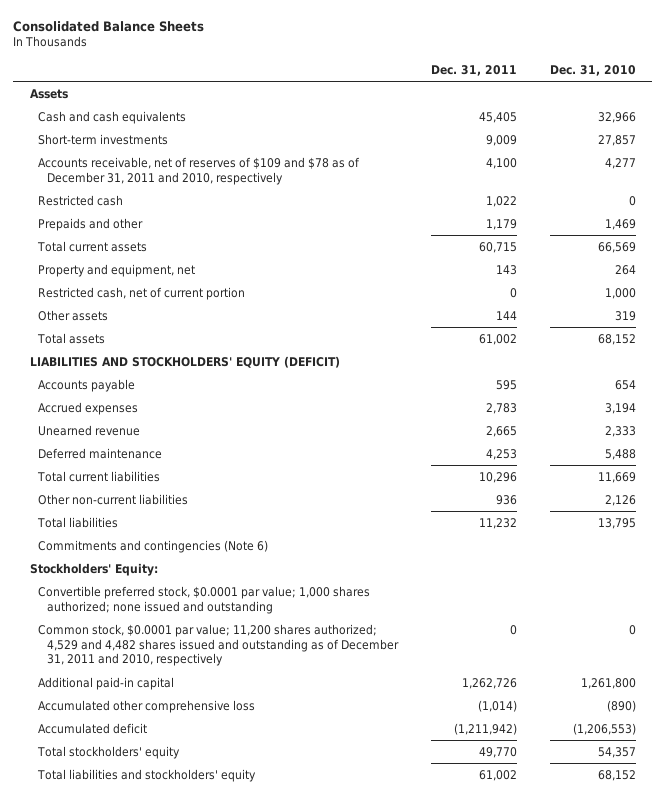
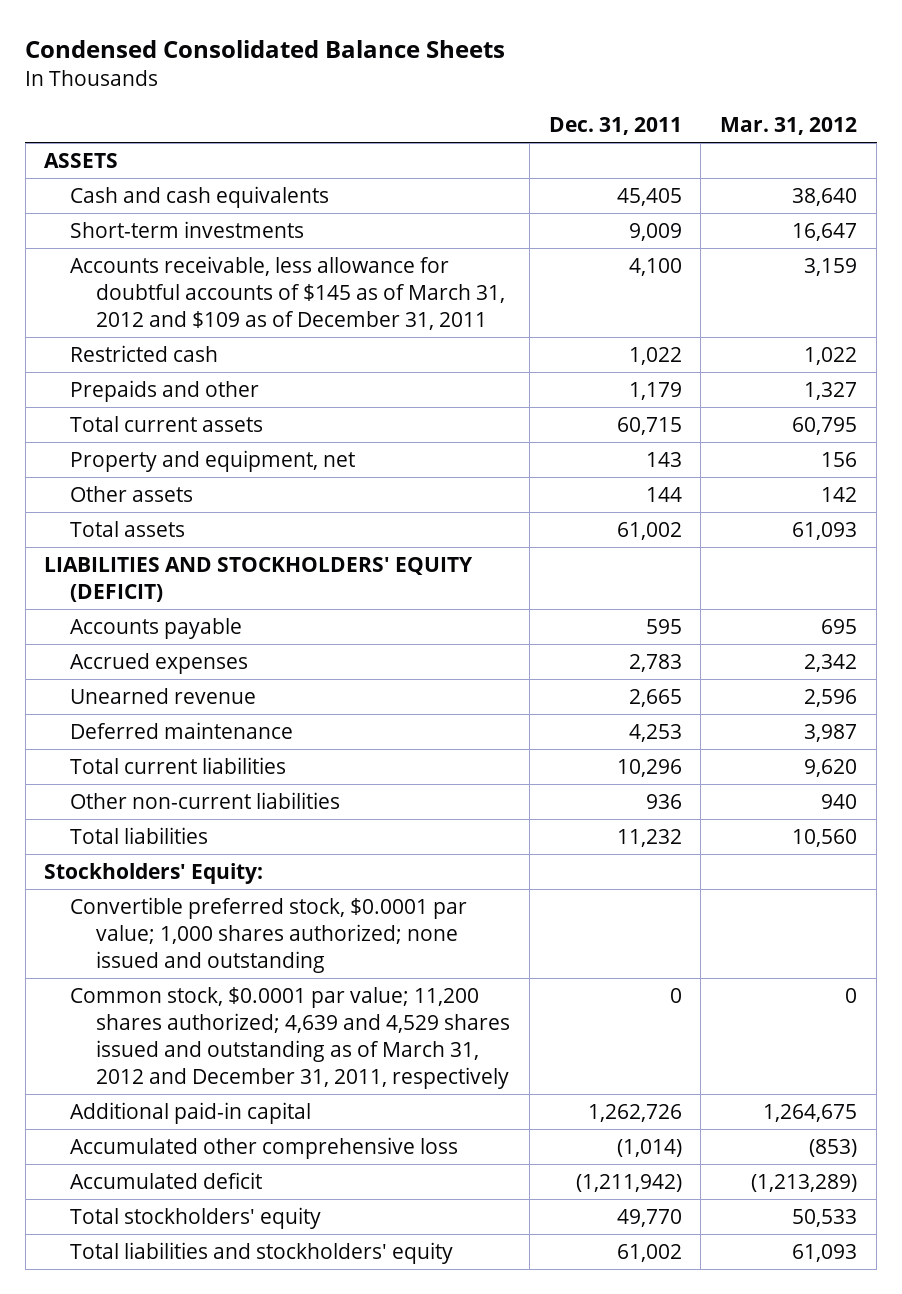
[13,20,205,32] Consolidated Balance Sheets -> [25,39,506,58] Condensed Consolidated Balance Sheets
[549,64,636,76] Dec. 31, 2010 -> none
none -> [720,117,858,136] Mar. 31, 2012
[29,88,68,99] Assets -> [44,152,119,168] ASSETS
[38,156,361,185] Accounts receivable, net of reserves of $109 and $78 as of December 31, 2011 and 2010, respectively -> [70,255,506,331] Accounts receivable, less allowance for doubtful accounts of $145 as of March 31, 2012 and $109 as of December 31, 2011
[38,286,246,300] Restricted cash, net of current portion -> none
[38,539,269,553] Commitments and contingencies (Note 6) -> none
[38,623,399,667] Common stock, $0.0001 par value; 11,200 shares authorized; 4,529 and 4,482 shares issued and outstanding as of December 31, 2011 and 2010, respectively -> [70,986,511,1090] Common stock, $0.0001 par value; 11,200 shares authorized; 4,639 and 4,529 shares issued and outstanding as of March 31, 2012 and December 31, 2011, respectively

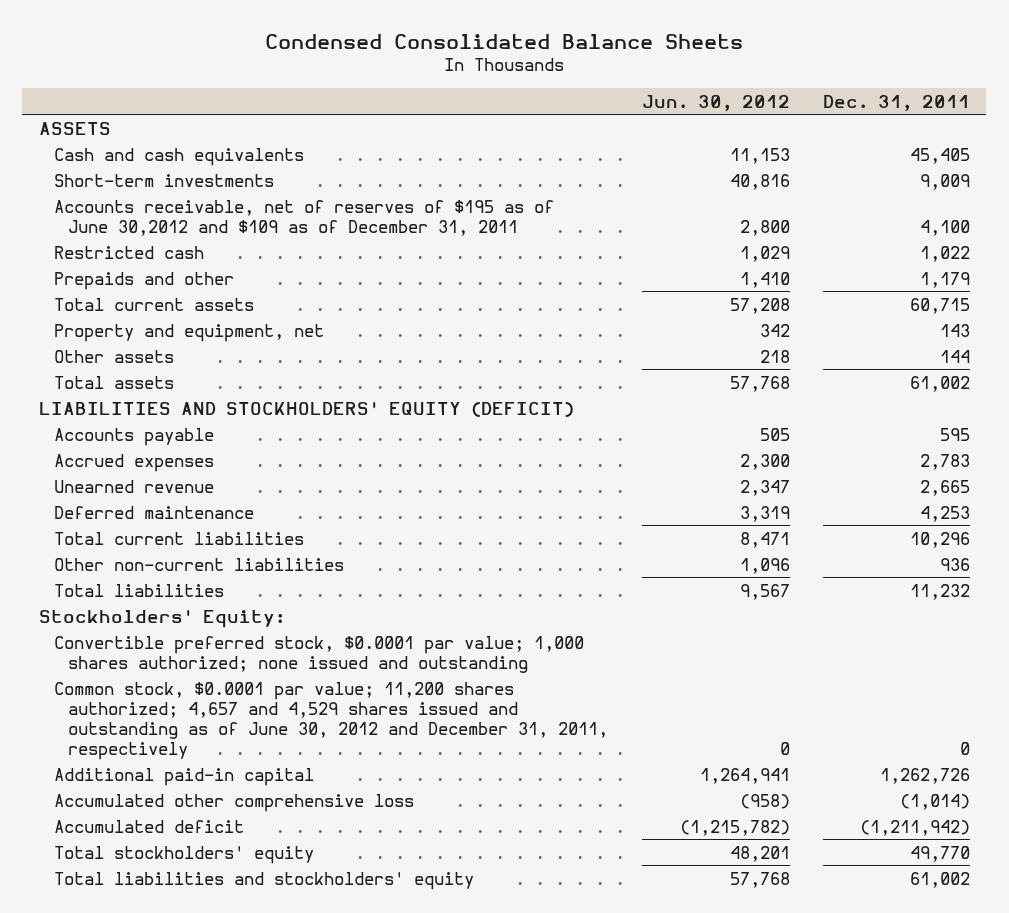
[720,117,858,136] Mar. 31, 2012 -> none
none -> [641,94,790,111] Jun. 30, 2012
[70,255,506,331] Accounts receivable, less allowance for doubtful accounts of $145 as of March 31, 2012 and $109 as of December 31, 2011 -> [53,199,554,236] Accounts receivable, net of reserves of $195 as of June 30,2012 and $109 as of December 31, 2011
[70,986,511,1090] Common stock, $0.0001 par value; 11,200 shares authorized; 4,639 and 4,529 shares issued and outstanding as of March 31, 2012 and December 31, 2011, respectively -> [53,681,609,760] Common stock, $0.0001 par value; 11,200 shares authorized; 4,657 and 4,529 shares issued and outstanding as of June 30, 2012 and December 31, 2011, respectively

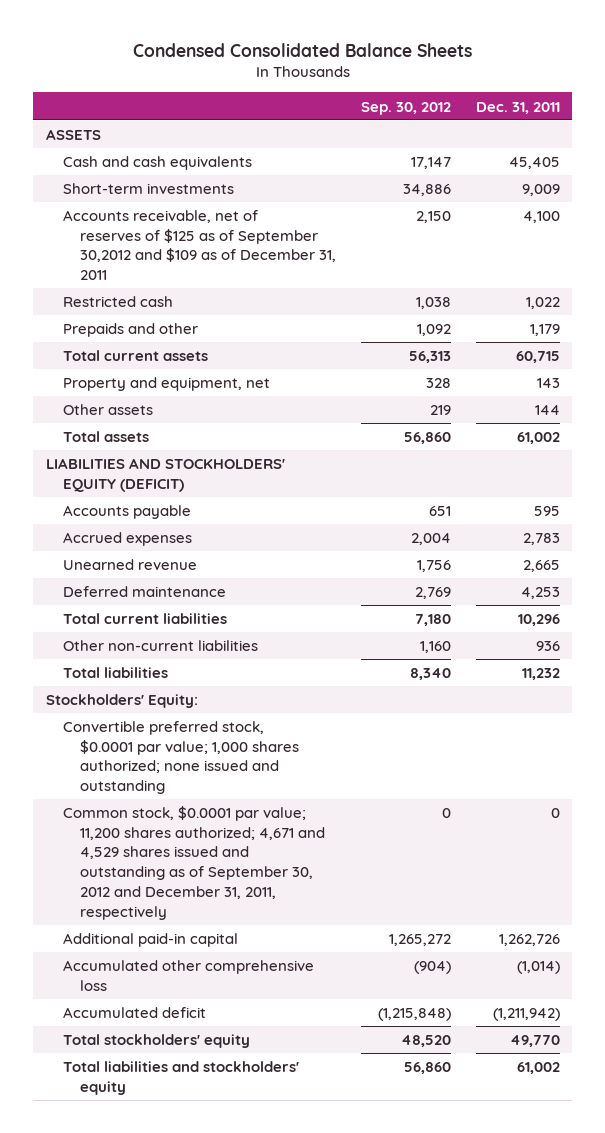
[641,94,790,111] Jun. 30, 2012 -> none
none -> [360,101,451,115] Sep. 30, 2012
[53,199,554,236] Accounts receivable, net of reserves of $195 as of June 30,2012 and $109 as of December 31, 2011 -> [62,210,337,281] Accounts receivable, net of reserves of $125 as of September 30,2012 and $109 as of December 31, 2011
[53,681,609,760] Common stock, $0.0001 par value; 11,200 shares authorized; 4,657 and 4,529 shares issued and outstanding as of June 30, 2012 and December 31, 2011, respectively -> [62,806,326,920] Common stock, $0.0001 par value; 11,200 shares authorized; 4,671 and 4,529 shares issued and outstanding as of September 30, 2012 and December 31, 2011, respectively

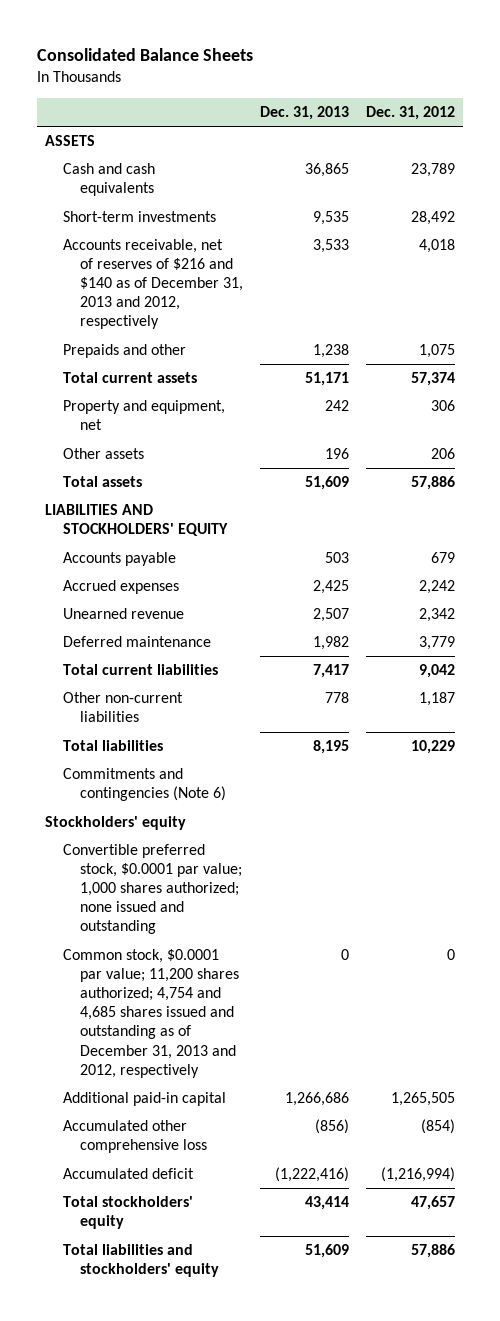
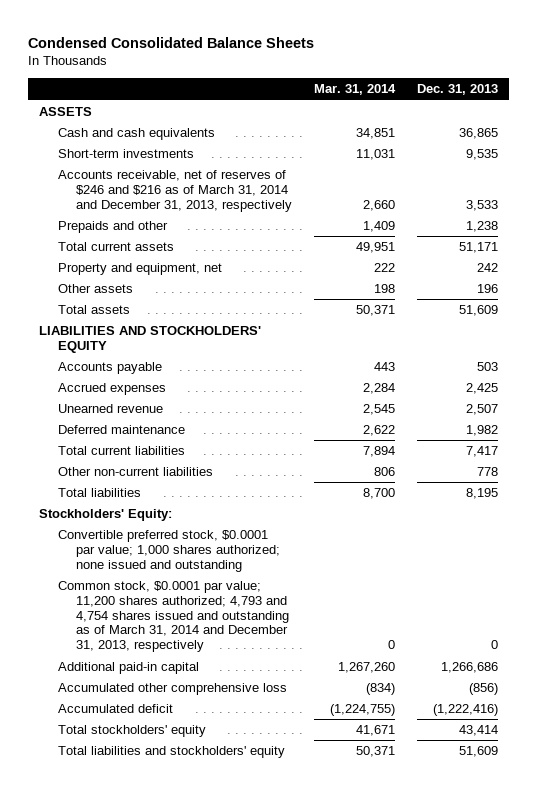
[36,48,253,62] Consolidated Balance Sheets -> [28,37,315,49] Condensed Consolidated Balance Sheets
[365,106,455,121] Dec. 31, 2012 -> none
none -> [314,84,397,96] Mar. 31, 2014
[62,239,244,330] Accounts receivable, net of reserves of $216 and $140 as of December 31, 2013 and 2012, respectively -> [57,170,293,212] Accounts receivable, net of reserves of $246 and $216 as of March 31, 2014 and December 31, 2013, respectively
[62,768,227,802] Commitments and contingencies (Note 6) -> none
[45,816,187,831] Stockholders' equity -> [39,509,173,522] Stockholders' Equity:
[62,949,240,1078] Common stock, $0.0001 par value; 11,200 shares authorized; 4,754 and 4,685 shares issued and outstanding as of December 31, 2013 and 2012, respectively -> [57,581,290,653] Common stock, $0.0001 par value; 11,200 shares authorized; 4,793 and 4,754 shares issued and outstanding as of March 31, 2014 and December 31, 2013, respectively

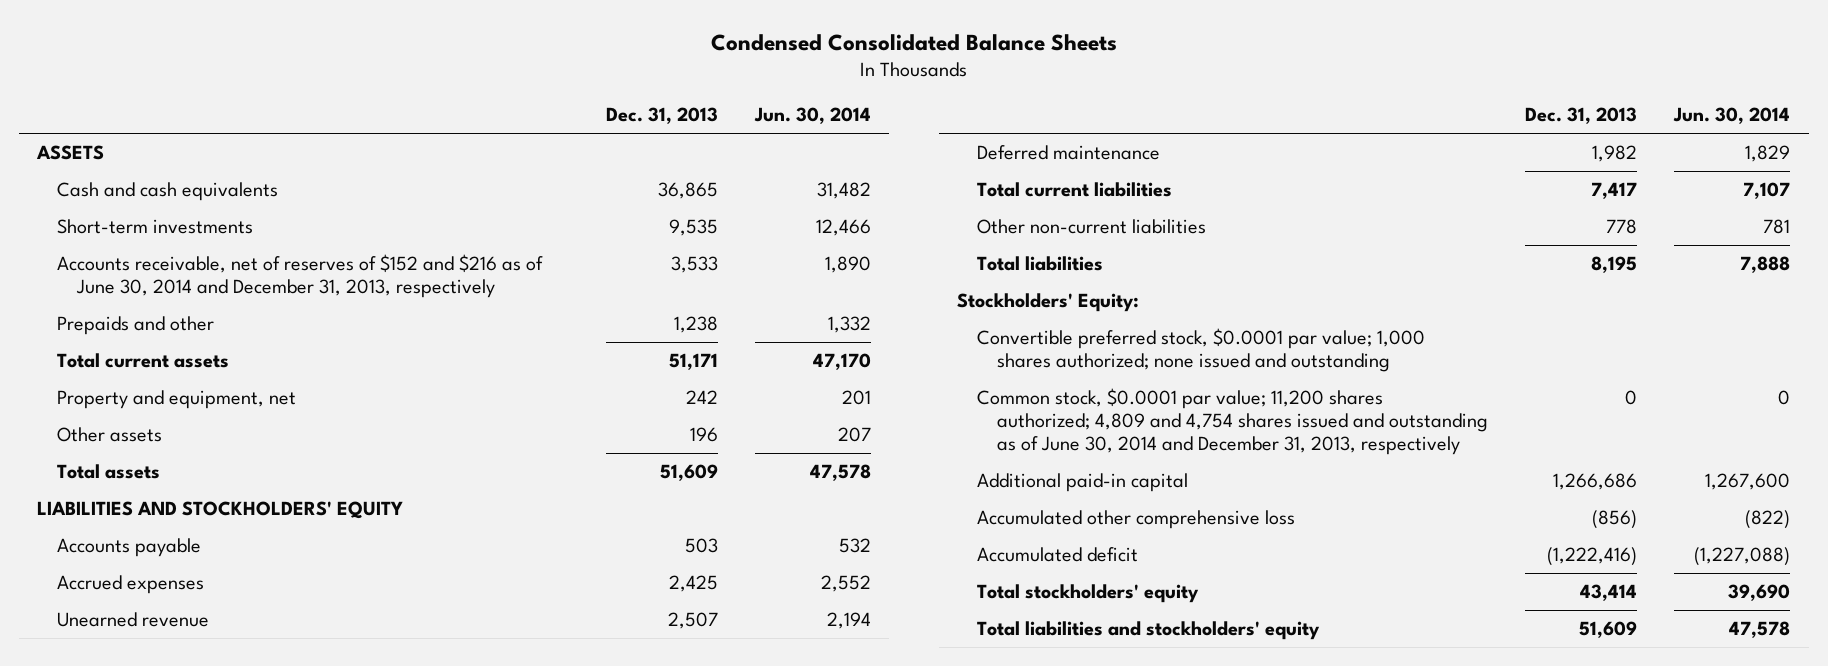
[314,84,397,96] Mar. 31, 2014 -> none
none -> [753,107,871,125] Jun. 30, 2014
[57,170,293,212] Accounts receivable, net of reserves of $246 and $216 as of March 31, 2014 and December 31, 2013, respectively -> [57,253,544,298] Accounts receivable, net of reserves of $152 and $216 as of June 30, 2014 and December 31, 2013, respectively
[57,581,290,653] Common stock, $0.0001 par value; 11,200 shares authorized; 4,793 and 4,754 shares issued and outstanding as of March 31, 2014 and December 31, 2013, respectively -> [977,387,1489,456] Common stock, $0.0001 par value; 11,200 shares authorized; 4,809 and 4,754 shares issued and outstanding as of June 30, 2014 and December 31, 2013, respectively

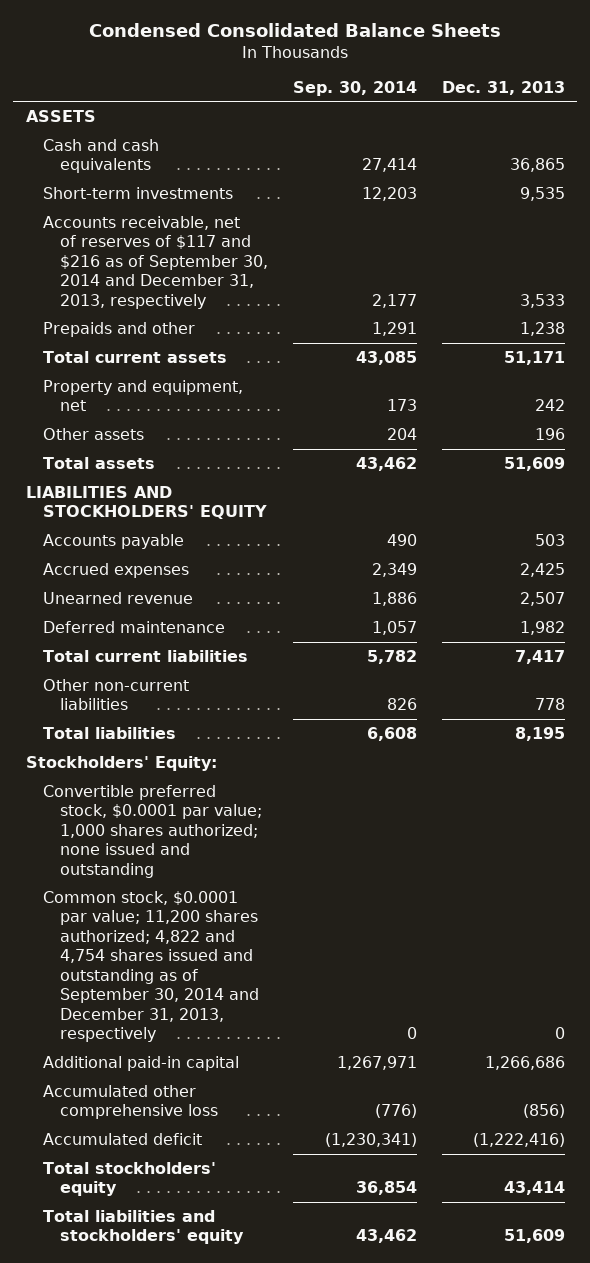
[753,107,871,125] Jun. 30, 2014 -> none
none -> [292,80,417,96] Sep. 30, 2014
[57,253,544,298] Accounts receivable, net of reserves of $152 and $216 as of June 30, 2014 and December 31, 2013, respectively -> [42,215,269,309] Accounts receivable, net of reserves of $117 and $216 as of September 30, 2014 and December 31, 2013, respectively
[977,387,1489,456] Common stock, $0.0001 par value; 11,200 shares authorized; 4,809 and 4,754 shares issued and outstanding as of June 30, 2014 and December 31, 2013, respectively -> [42,890,260,1043] Common stock, $0.0001 par value; 11,200 shares authorized; 4,822 and 4,754 shares issued and outstanding as of September 30, 2014 and December 31, 2013, respectively

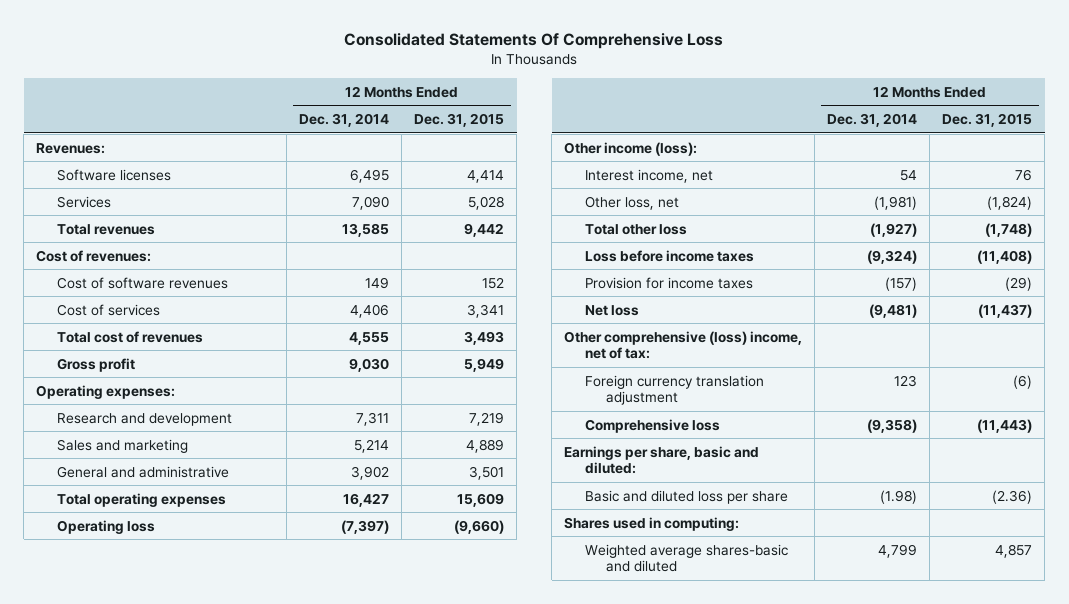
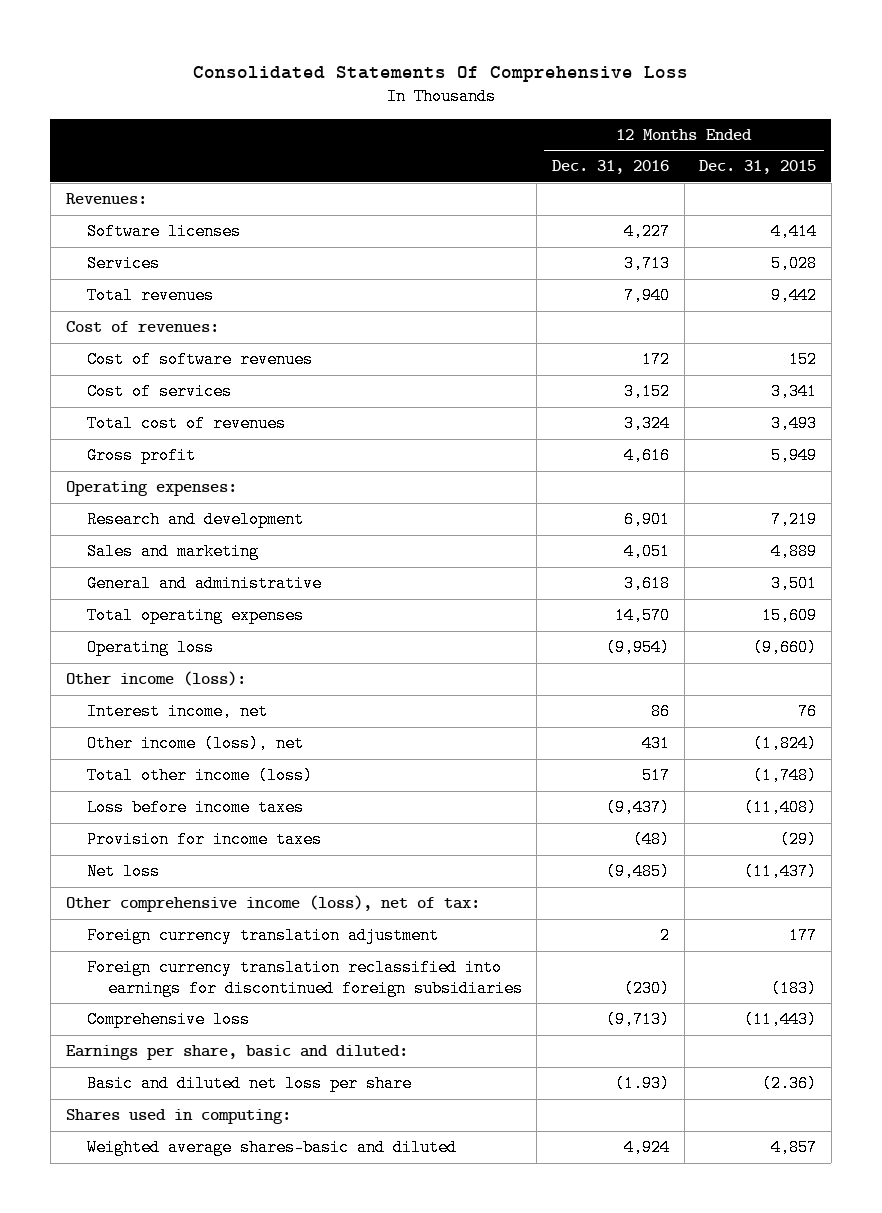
[299,113,390,128] Dec. 31, 2014 -> none
none -> [552,160,670,175] Dec. 31, 2016
[585,195,680,210] Other loss, net -> [86,735,304,753] Other income (loss), net
[585,223,688,235] Total other loss -> [86,767,313,785] Total other income (loss)
[564,330,803,359] Other comprehensive (loss) income, net of tax: -> [65,895,480,913] Other comprehensive income (loss), net of tax:
[1013,374,1033,389] (6) -> [789,927,818,945] 177
none -> [86,959,523,997] Foreign currency translation reclassified into earnings for discontinued foreign subsidiaries
[585,489,789,504] Basic and diluted loss per share -> [86,1075,412,1093] Basic and diluted net loss per share

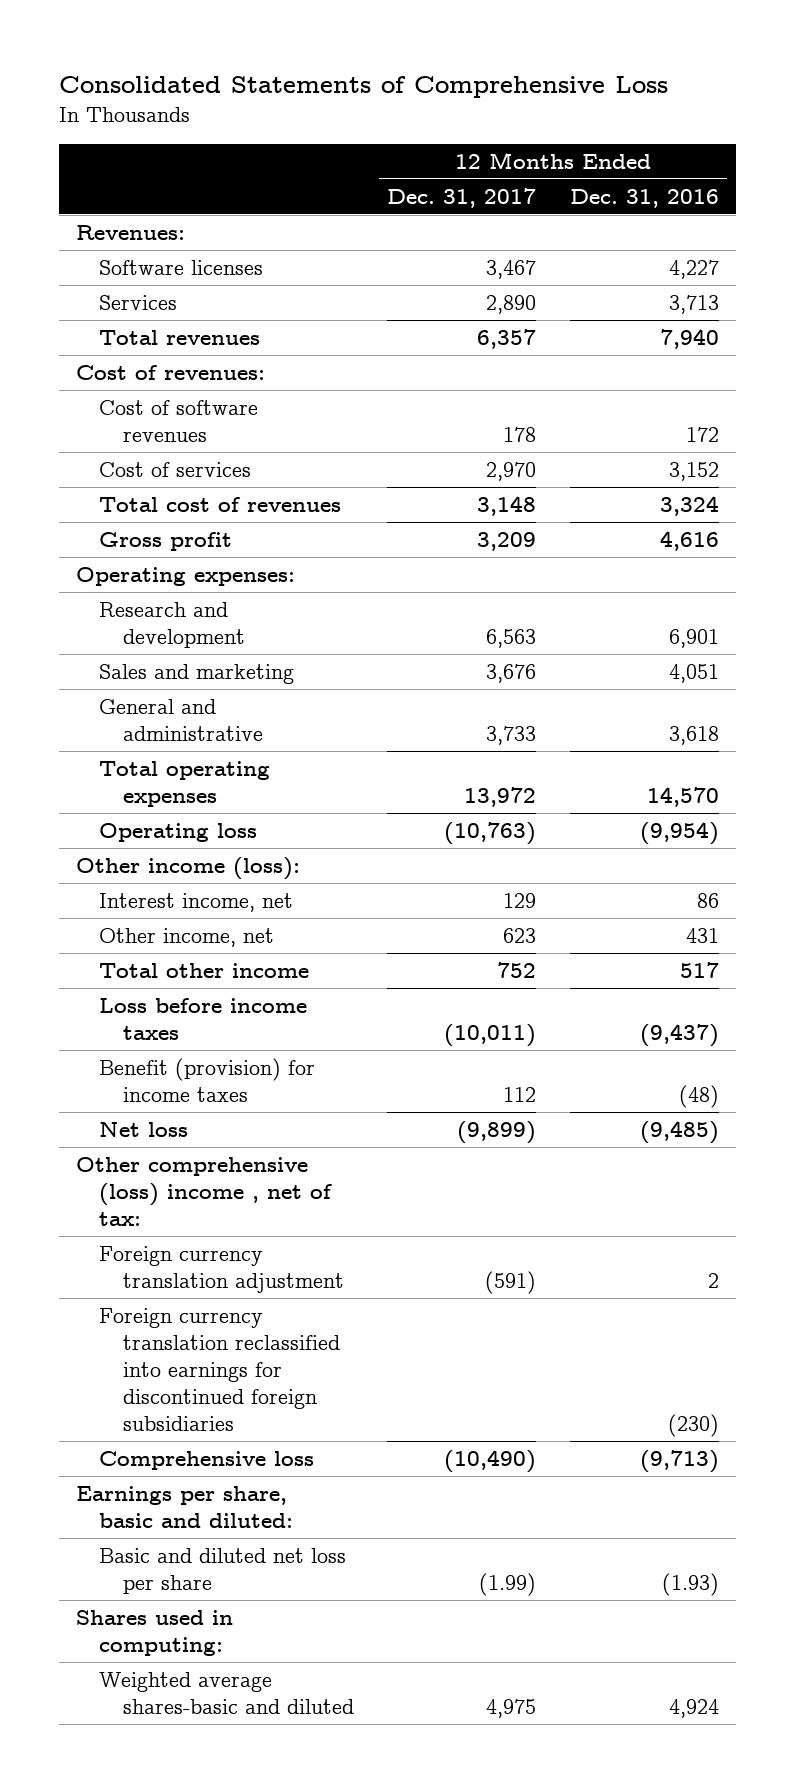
[192,65,688,82] Consolidated Statements Of Comprehensive Loss -> [59,75,669,98] Consolidated Statements of Comprehensive Loss
[699,160,817,175] Dec. 31, 2015 -> none
none -> [387,187,537,208] Dec. 31, 2017
[86,735,304,753] Other income (loss), net -> [99,927,275,947] Other income, net
[86,767,313,785] Total other income (loss) -> [99,962,310,978] Total other income
[86,831,322,849] Provision for income taxes -> [99,1057,316,1103] Benefit (provision) for income taxes
[65,895,480,913] Other comprehensive income (loss), net of tax: -> [75,1156,333,1227] Other comprehensive (loss) income , net of tax:

